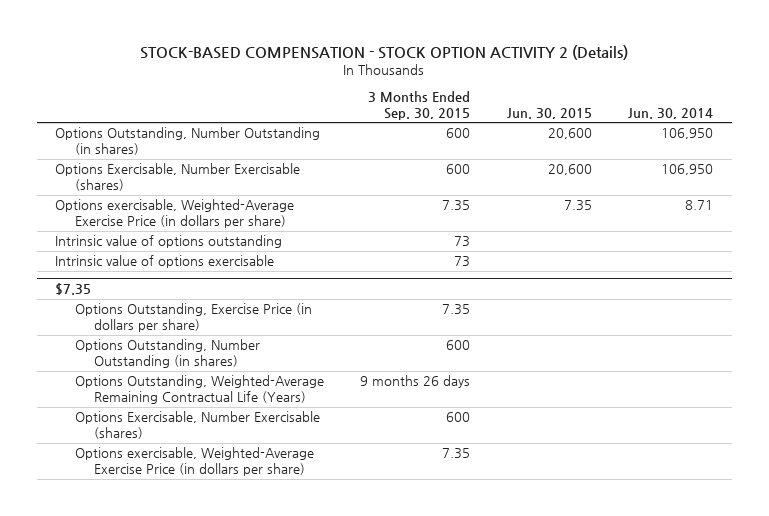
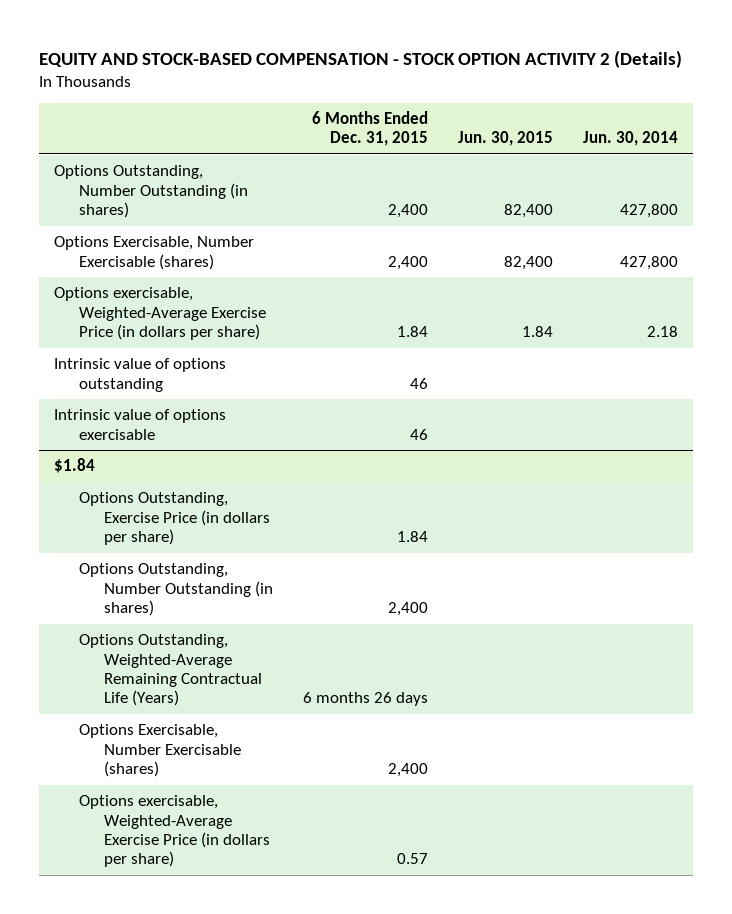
[140,44,629,60] STOCK-BASED COMPENSATION - STOCK OPTION ACTIVITY 2 (Details) -> [39,49,683,68] EQUITY AND STOCK-BASED COMPENSATION - STOCK OPTION ACTIVITY 2 (Details)
[368,90,471,120] 3 Months Ended Sep. 30, 2015 -> none
none -> [312,110,429,147] 6 Months Ended Dec. 31, 2015
[547,128,592,140] 20,600 -> [504,204,554,219] 82,400
[661,128,714,140] 106,950 -> [620,204,679,219] 427,800
[547,164,592,176] 20,600 -> [504,255,554,270] 82,400
[661,164,714,176] 106,950 -> [620,255,679,270] 427,800
[563,200,592,212] 7.35 -> [522,326,554,338] 1.84
[685,200,714,211] 8.71 -> [647,326,679,338] 2.18
[55,283,92,296] $7.35 -> [54,458,96,474] $1.84

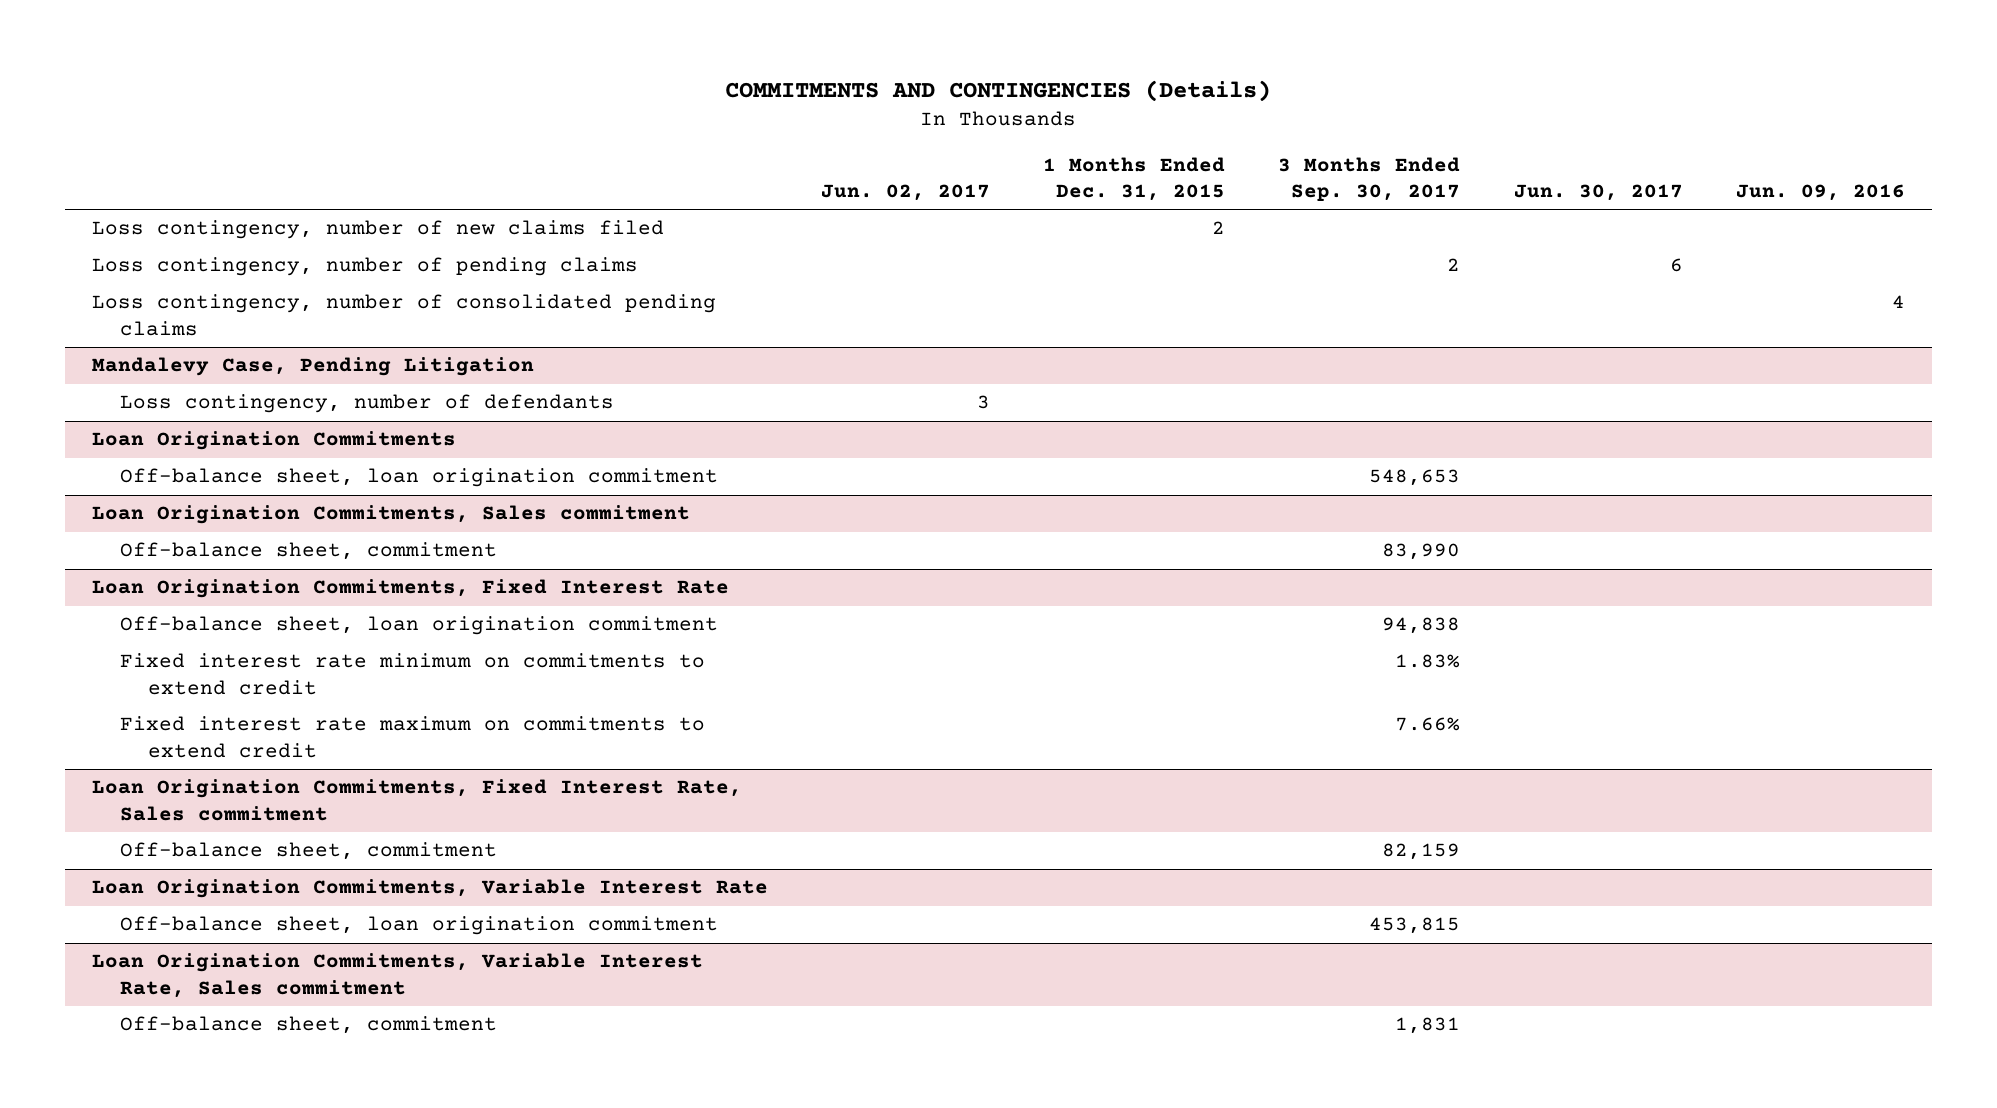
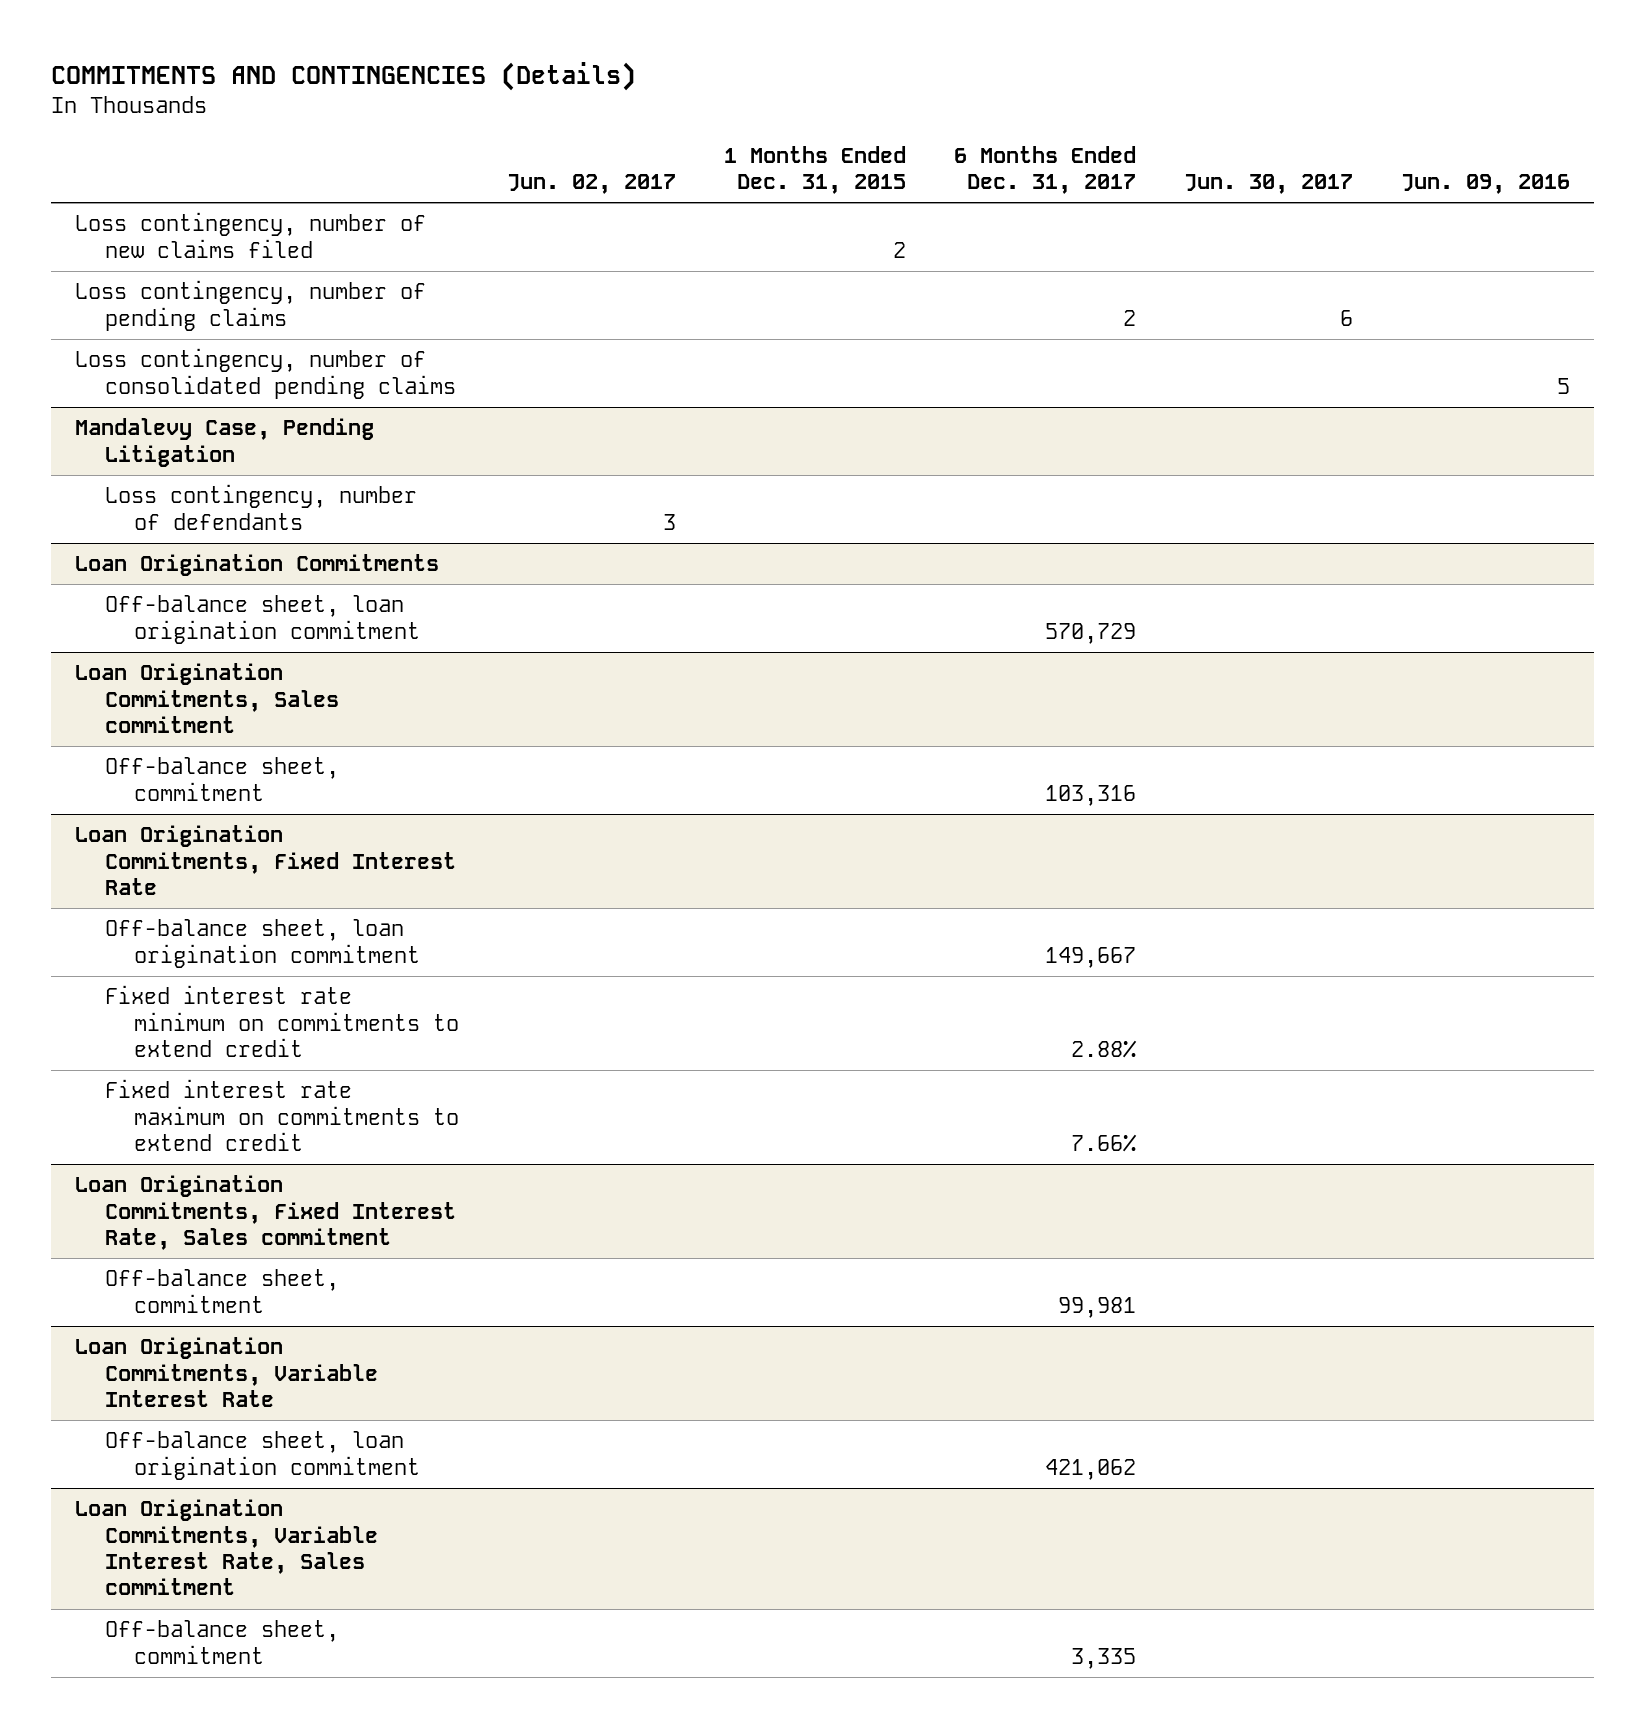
[1278,156,1461,201] 3 Months Ended Sep. 30, 2017 -> none
none -> [954,145,1137,194] 6 Months Ended Dec. 31, 2017
[1891,295,1905,309] 4 -> [1556,377,1570,394] 5

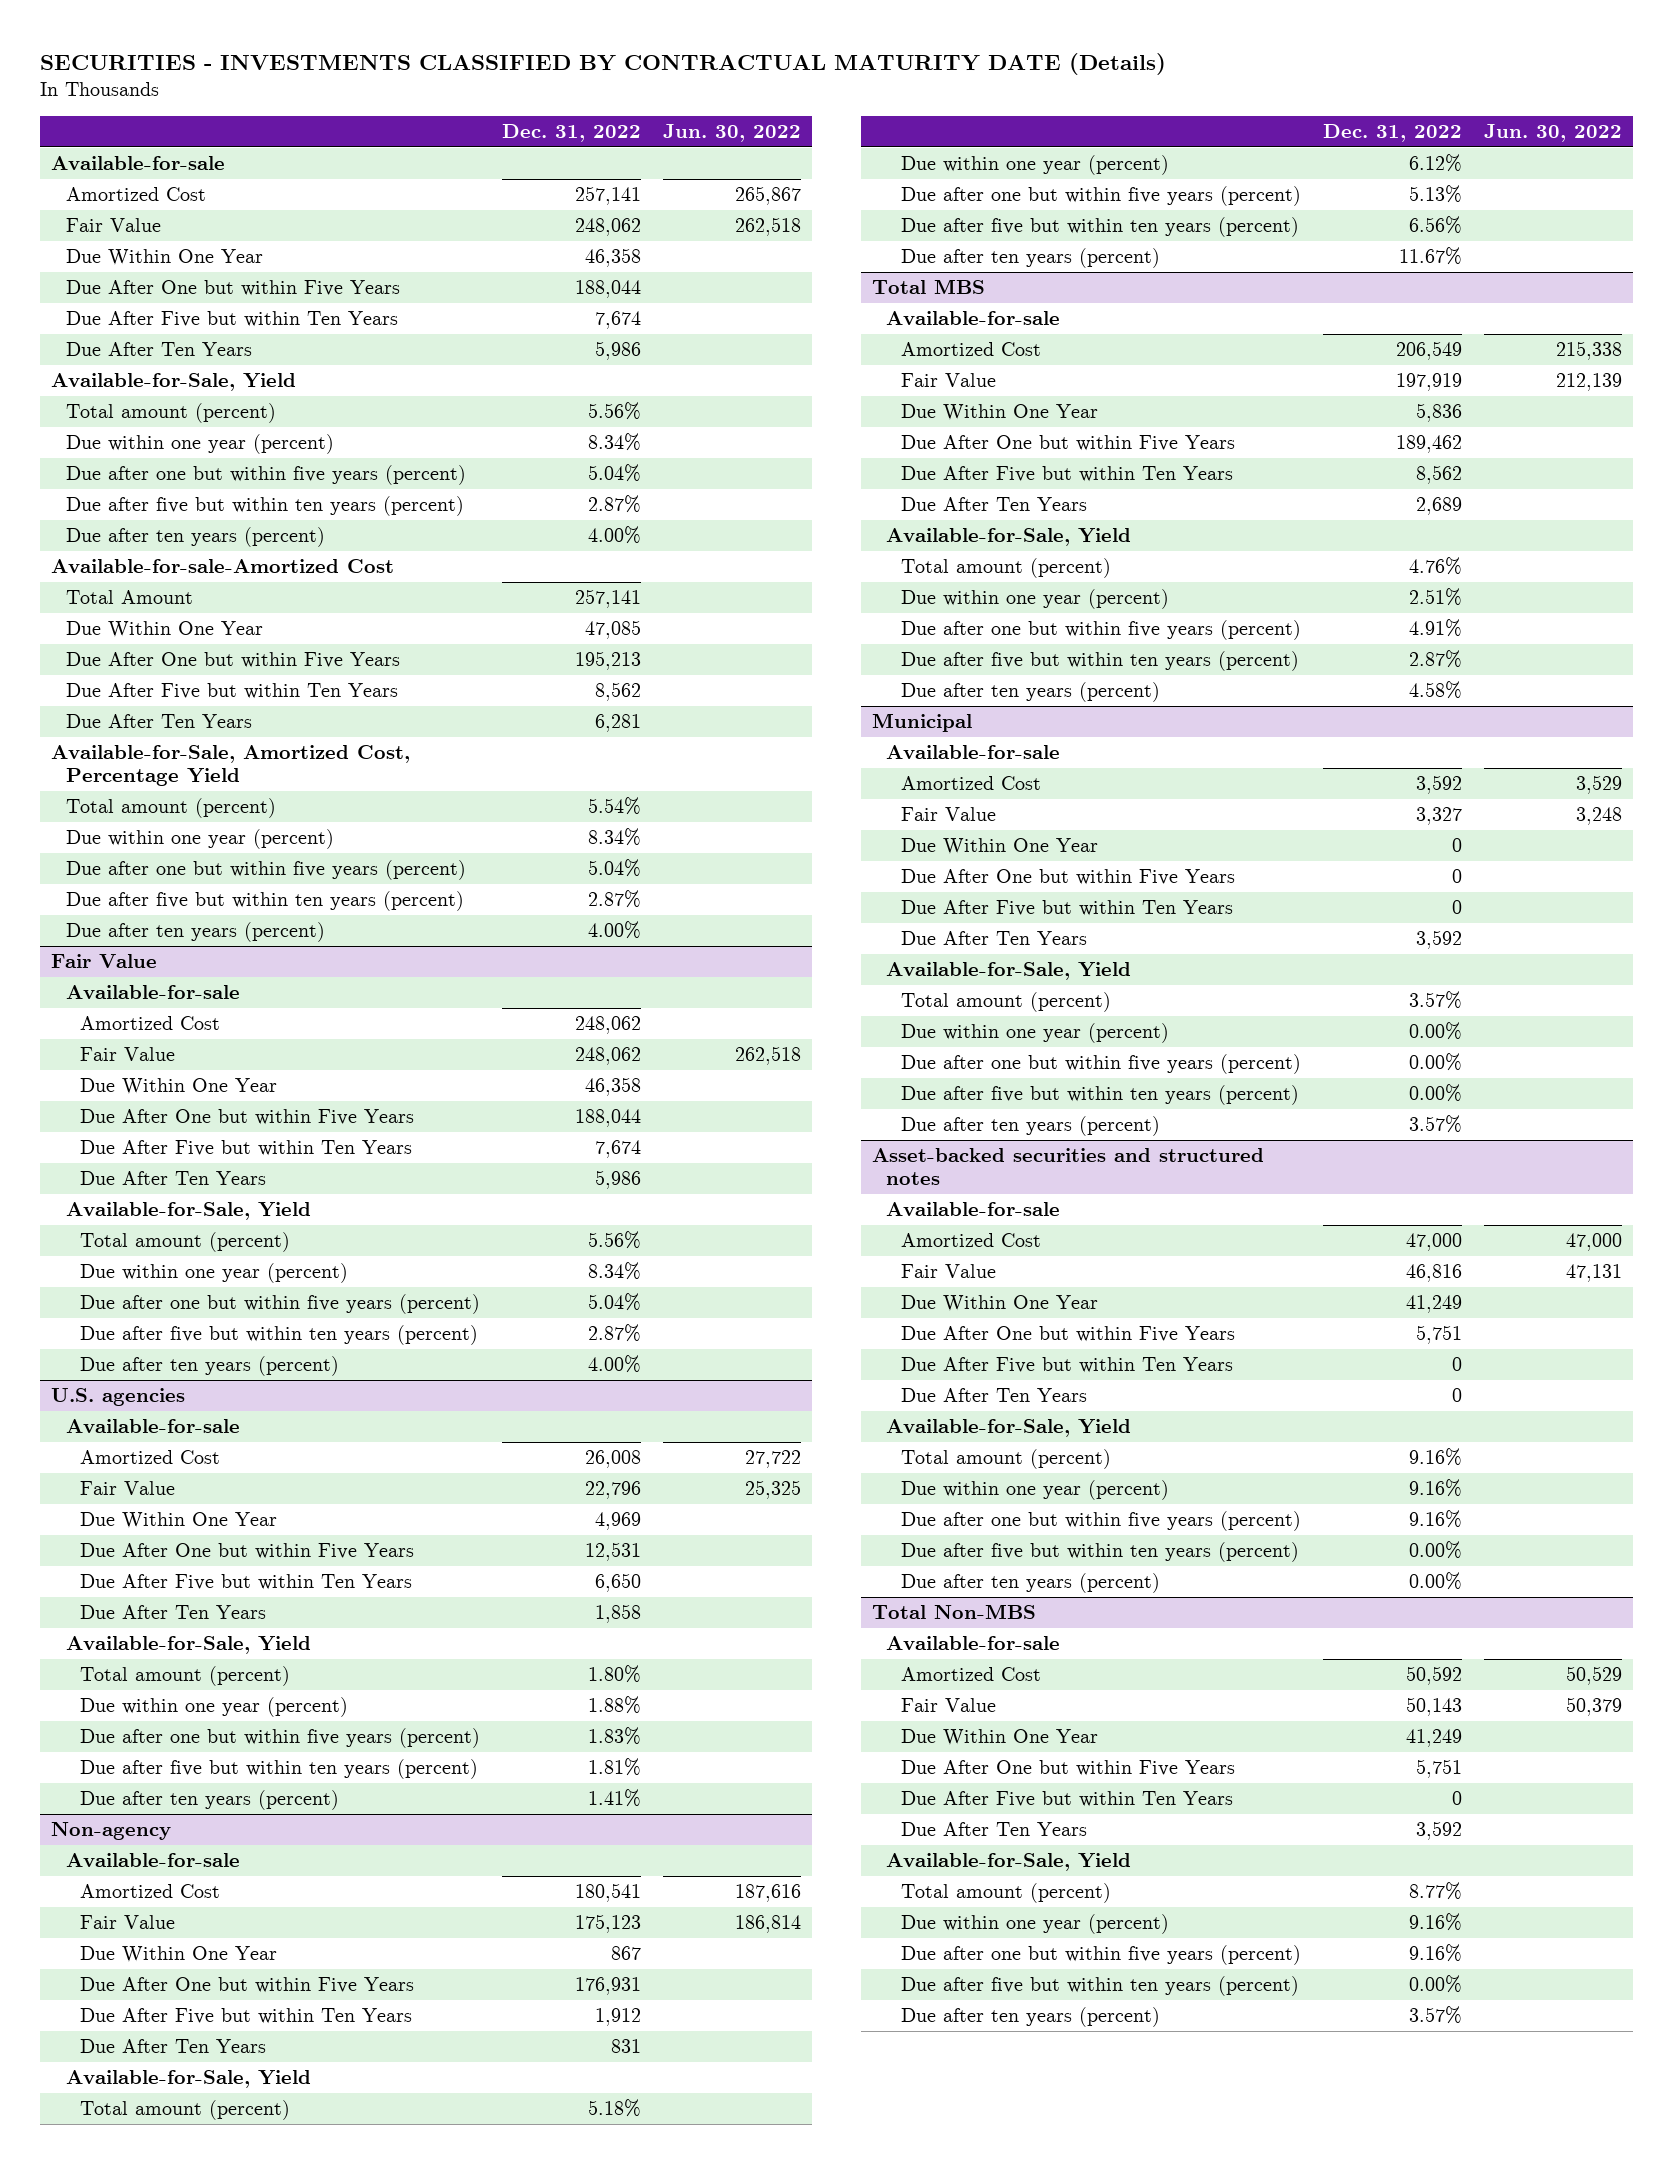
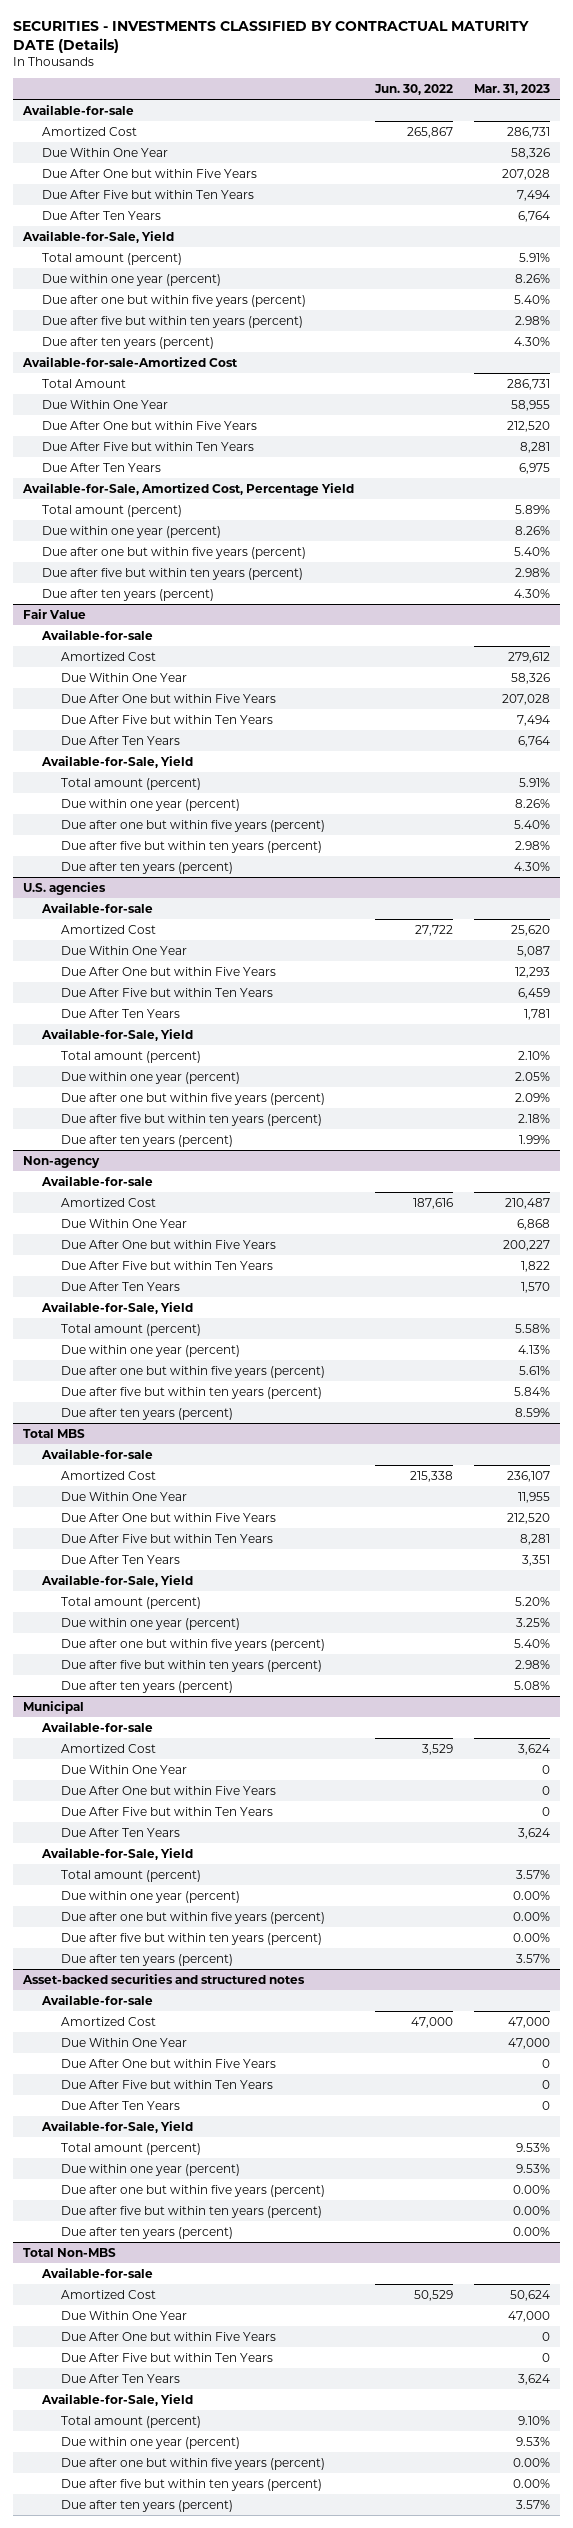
[502,123,642,142] Dec. 31, 2022 -> none
none -> [473,83,550,95] Mar. 31, 2023
[65,218,161,233] Fair Value -> none
[80,1047,176,1062] Fair Value -> none
[80,1481,176,1496] Fair Value -> none
[80,1915,176,1930] Fair Value -> none
[900,373,996,388] Fair Value -> none
[900,807,996,822] Fair Value -> none
[900,1264,996,1279] Fair Value -> none
[900,1698,996,1713] Fair Value -> none

